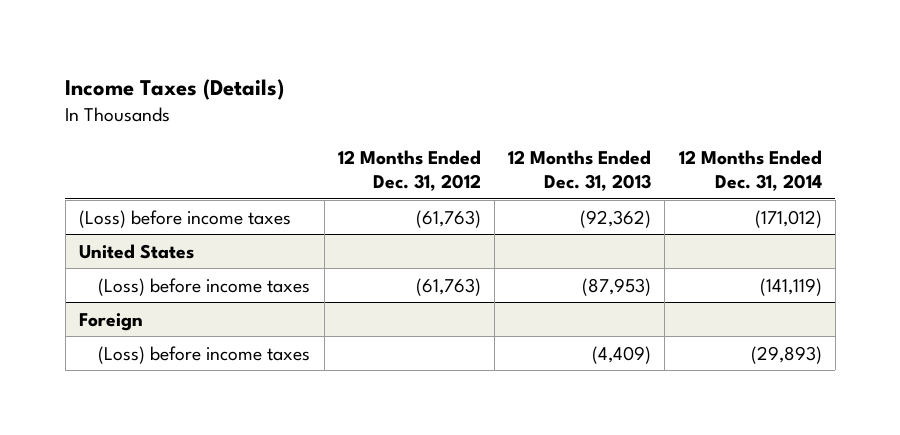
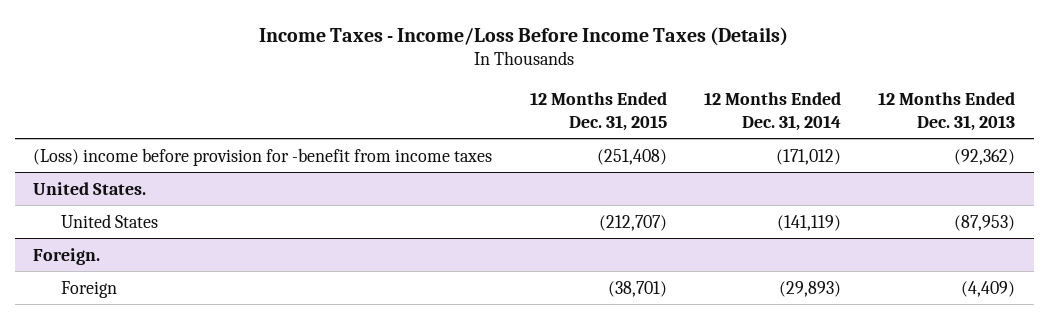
[65,79,285,101] Income Taxes (Details) -> [259,26,789,46] Income Taxes - Income/Loss Before Income Taxes (Details)
[337,150,481,191] 12 Months Ended Dec. 31, 2012 -> none
none -> [529,92,667,131] 12 Months Ended Dec. 31, 2015
[78,209,291,228] (Loss) before income taxes -> [33,147,493,166] (Loss) income before provision for -benefit from income taxes
[78,243,194,259] United States -> [33,181,147,195] United States.
[98,277,311,296] (Loss) before income taxes -> [60,213,158,228] United States
[78,312,143,331] Foreign -> [33,247,101,265] Foreign.
[98,345,311,364] (Loss) before income taxes -> [60,280,117,298] Foreign

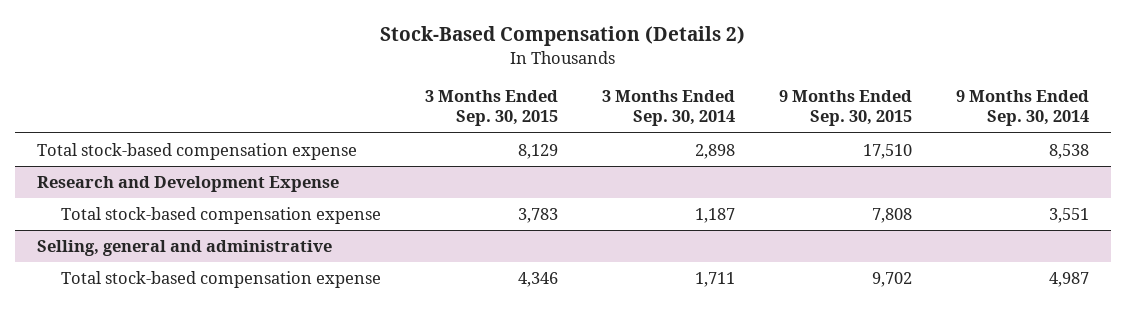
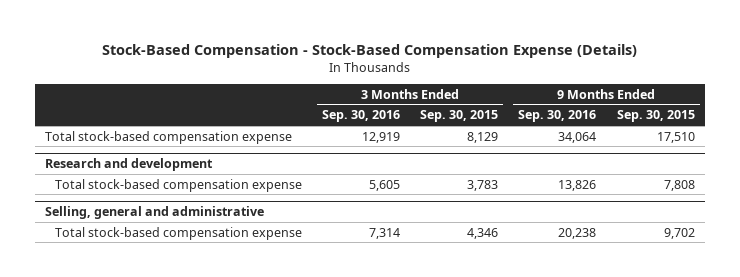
[380,26,746,47] Stock-Based Compensation (Details 2) -> [101,43,637,58] Stock-Based Compensation - Stock-Based Compensation Expense (Details)
[602,90,736,127] 3 Months Ended Sep. 30, 2014 -> none
[955,90,1089,127] 9 Months Ended Sep. 30, 2014 -> none
none -> [321,110,400,123] Sep. 30, 2016
none -> [518,110,597,123] Sep. 30, 2016
[37,176,340,193] Research and Development Expense -> [45,158,214,172] Research and development

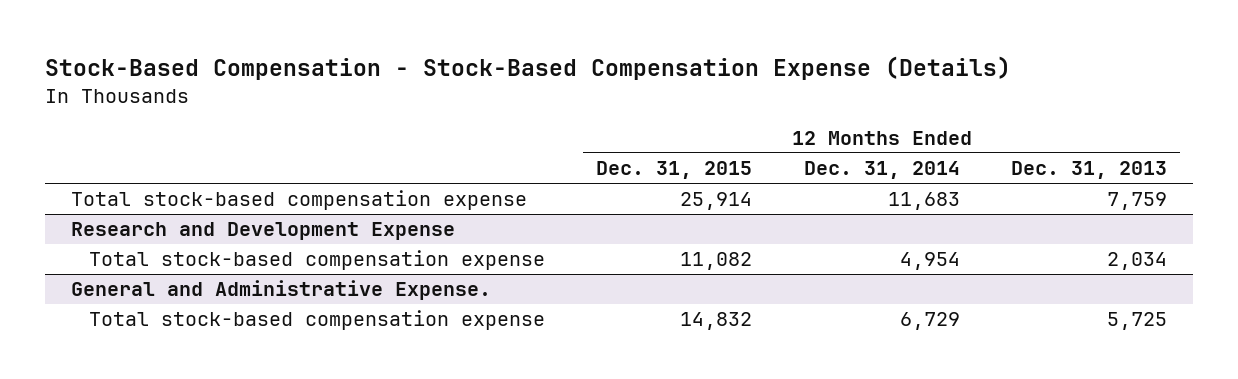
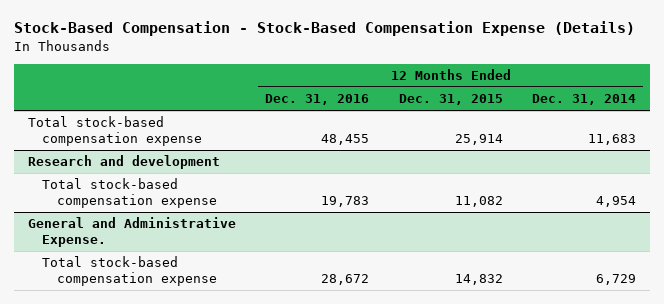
[1011,161,1168,180] Dec. 31, 2013 -> none
none -> [265,94,370,106] Dec. 31, 2016
[70,222,455,241] Research and Development Expense -> [28,155,221,170] Research and development

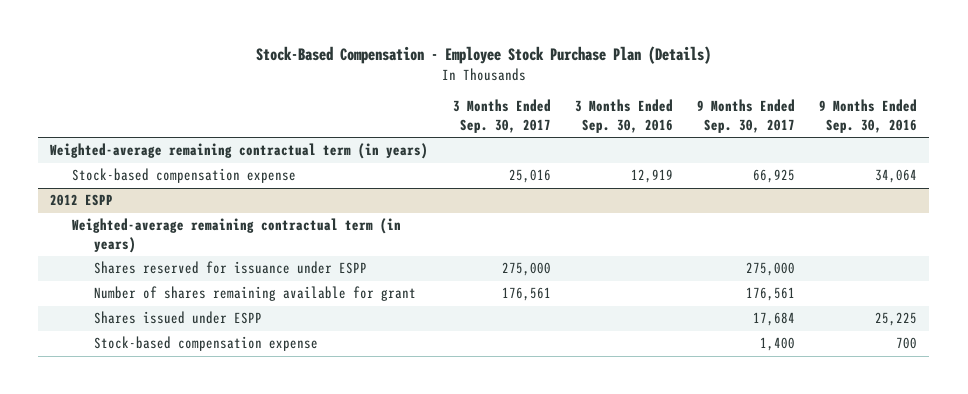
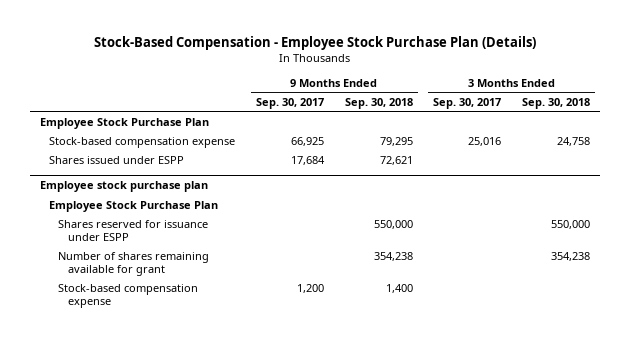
[574,99,673,133] 3 Months Ended Sep. 30, 2016 -> none
[819,99,918,133] 9 Months Ended Sep. 30, 2016 -> none
none -> [344,97,413,109] Sep. 30, 2018
none -> [521,97,590,109] Sep. 30, 2018
[50,143,429,160] Weighted-average remaining contractual term (in years) -> none
none -> [39,117,209,129] Employee Stock Purchase Plan
[50,194,114,207] 2012 ESPP -> none
[71,218,401,253] Weighted-average remaining contractual term (in years) -> none
[93,261,367,275] Shares reserved for issuance under ESPP -> none
[93,286,416,302] Number of shares remaining available for grant -> none
none -> [39,181,208,193] Employee stock purchase plan
none -> [49,200,219,212] Employee Stock Purchase Plan
none -> [58,219,209,241] Shares reserved for issuance under ESPP
none -> [58,251,210,276] Number of shares remaining available for grant
[760,337,796,352] 1,400 -> [296,283,324,293] 1,200

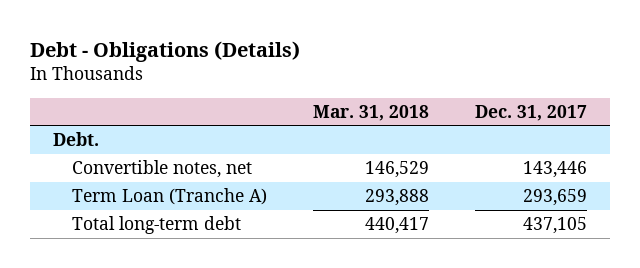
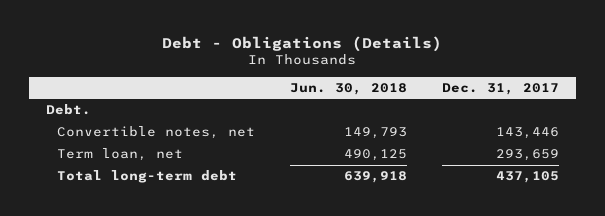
[312,104,429,121] Mar. 31, 2018 -> none
none -> [289,82,407,95] Jun. 30, 2018
[71,187,267,205] Term Loan (Tranche A) -> [57,148,184,162] Term loan, net

